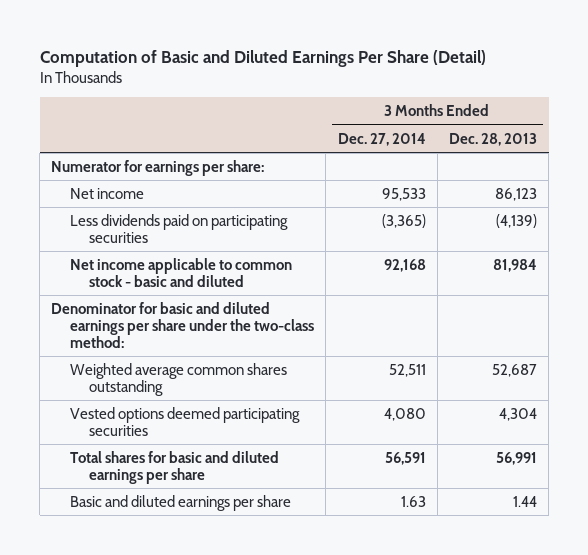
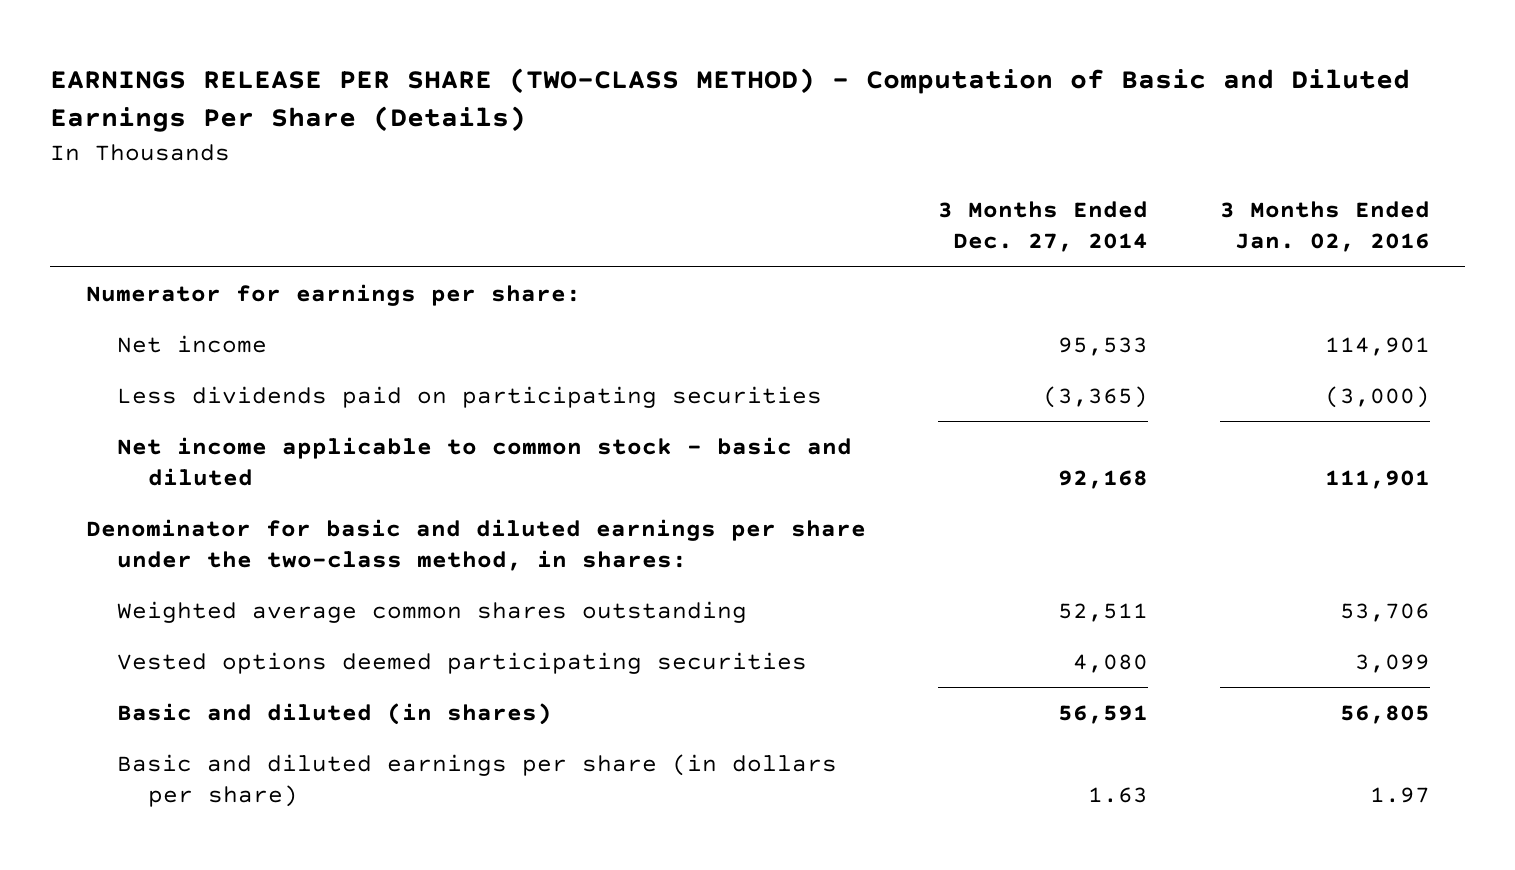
[39,49,486,67] Computation of Basic and Diluted Earnings Per Share (Detail) -> [49,68,1410,133] EARNINGS RELEASE PER SHARE (TWO-CLASS METHOD) - Computation of Basic and Diluted Earnings Per Share (Details)
[449,132,538,146] Dec. 28, 2013 -> none
none -> [1219,201,1430,253] 3 Months Ended Jan. 02, 2016
[51,301,315,348] Denominator for basic and diluted earnings per share under the two-class method: -> [85,518,866,571] Denominator for basic and diluted earnings per share under the two-class method, in shares:
[70,450,280,484] Total shares for basic and diluted earnings per share -> [116,702,552,725] Basic and diluted (in shares)
[70,494,292,511] Basic and diluted earnings per share -> [116,753,837,807] Basic and diluted earnings per share (in dollars per share)

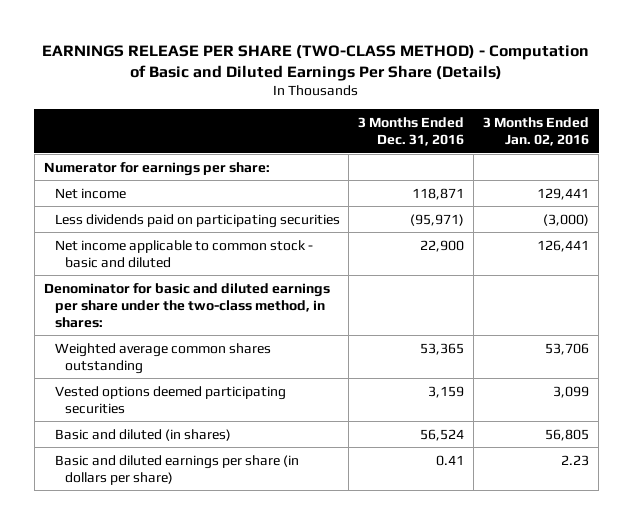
[937,201,1148,253] 3 Months Ended Dec. 27, 2014 -> none
none -> [358,116,465,146] 3 Months Ended Dec. 31, 2016
[1324,336,1430,356] 114,901 -> [537,187,590,200] 129,441
[1324,469,1430,489] 111,901 -> [537,239,590,252] 126,441
[1369,786,1430,803] 1.97 -> [561,454,590,466] 2.23

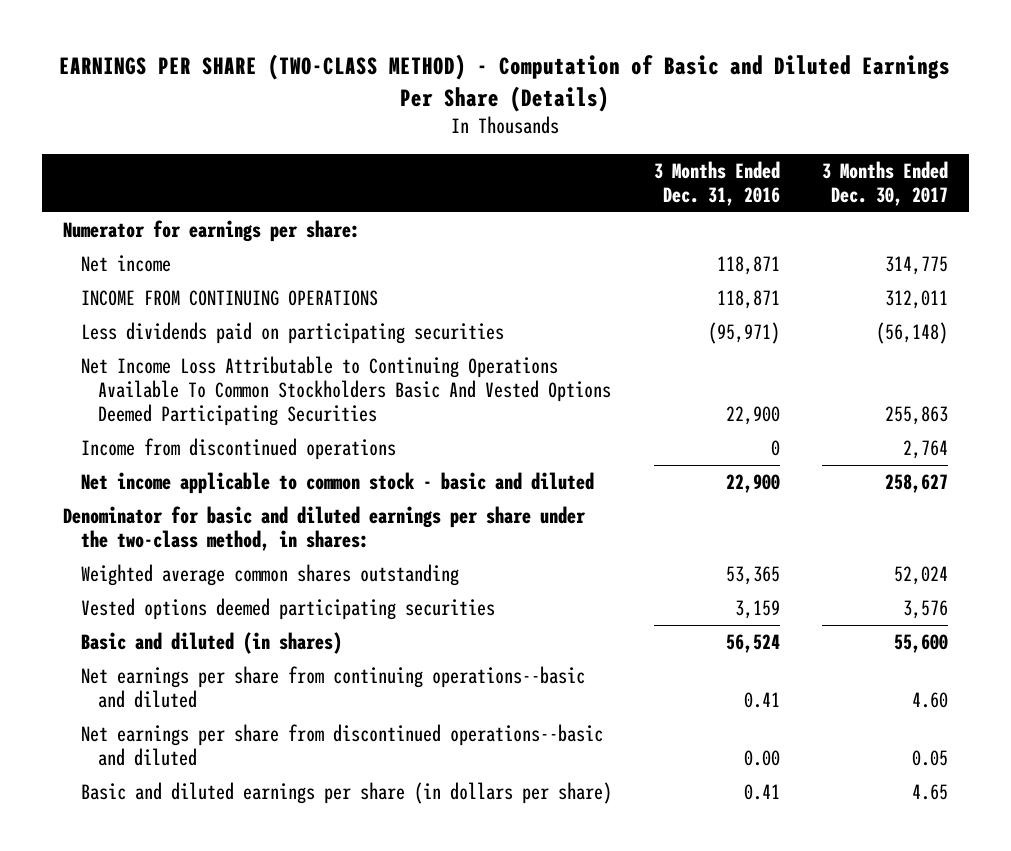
[42,44,590,81] EARNINGS RELEASE PER SHARE (TWO-CLASS METHOD) - Computation of Basic and Diluted Earnings Per Share (Details) -> [59,53,951,112] EARNINGS PER SHARE (TWO-CLASS METHOD) - Computation of Basic and Diluted Earnings Per Share (Details)
[483,116,590,146] 3 Months Ended Jan. 02, 2016 -> none
none -> [821,161,948,207] 3 Months Ended Dec. 30, 2017
none -> [80,290,378,307] INCOME FROM CONTINUING OPERATIONS
none -> [80,356,612,427] Net Income Loss Attributable to Continuing Operations Available To Common Stockholders Basic And Vested Options Deemed Participating Securities
none -> [80,438,396,461] Income from discontinued operations
none -> [80,666,585,709] Net earnings per share from continuing operations--basic and diluted
none -> [80,724,603,767] Net earnings per share from discontinued operations--basic and diluted

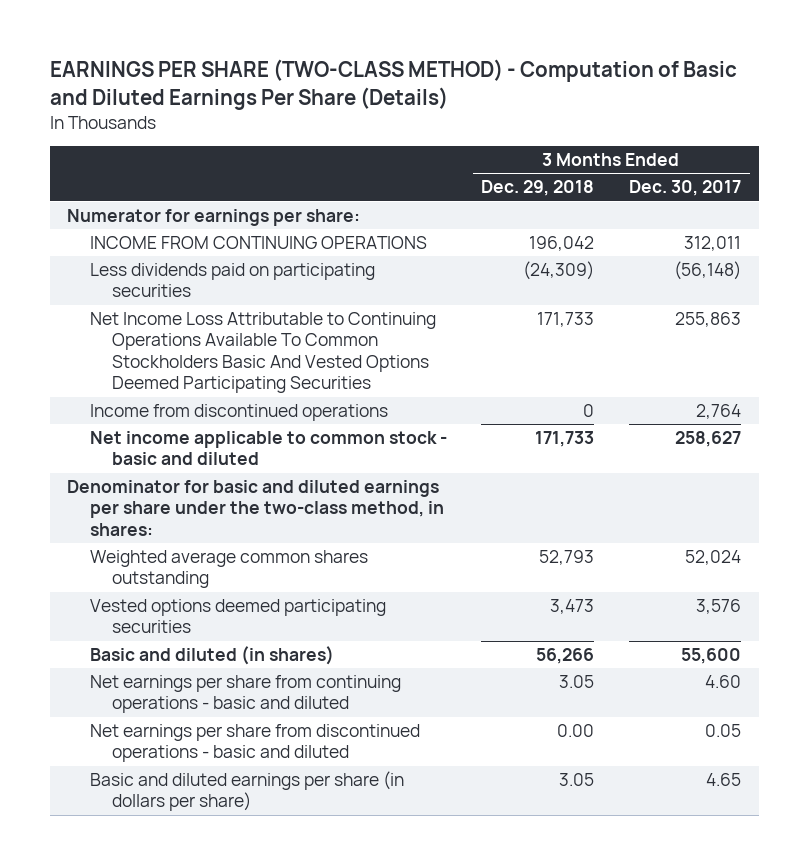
[653,161,780,207] 3 Months Ended Dec. 31, 2016 -> none
none -> [481,180,595,197] Dec. 29, 2018
[80,255,171,273] Net income -> none
[80,666,585,709] Net earnings per share from continuing operations--basic and diluted -> [89,675,401,714] Net earnings per share from continuing operations - basic and diluted
[80,724,603,767] Net earnings per share from discontinued operations--basic and diluted -> [89,724,420,763] Net earnings per share from discontinued operations - basic and diluted

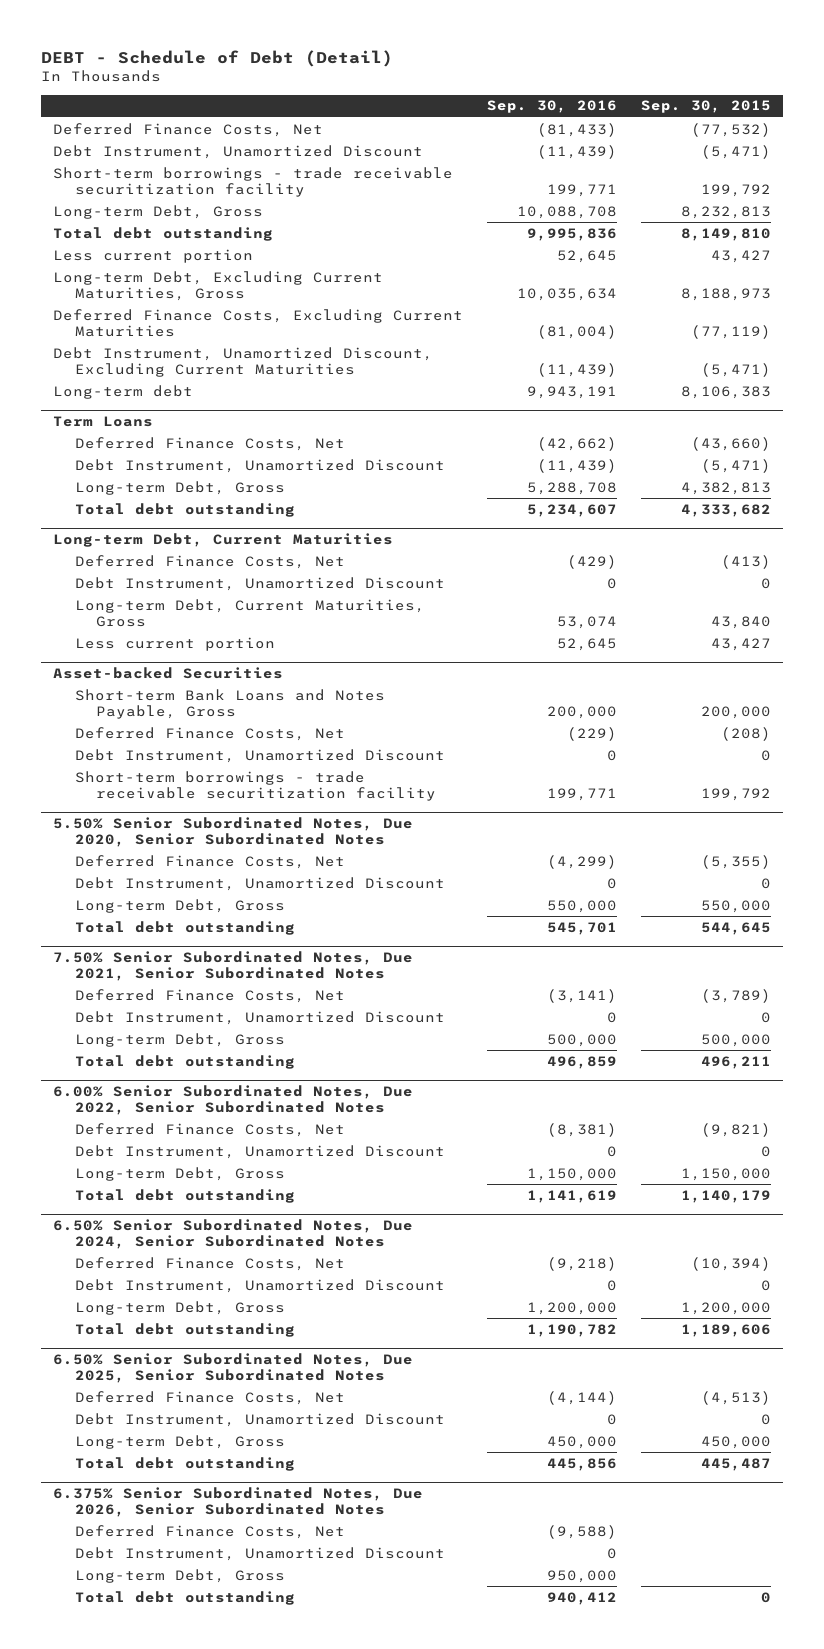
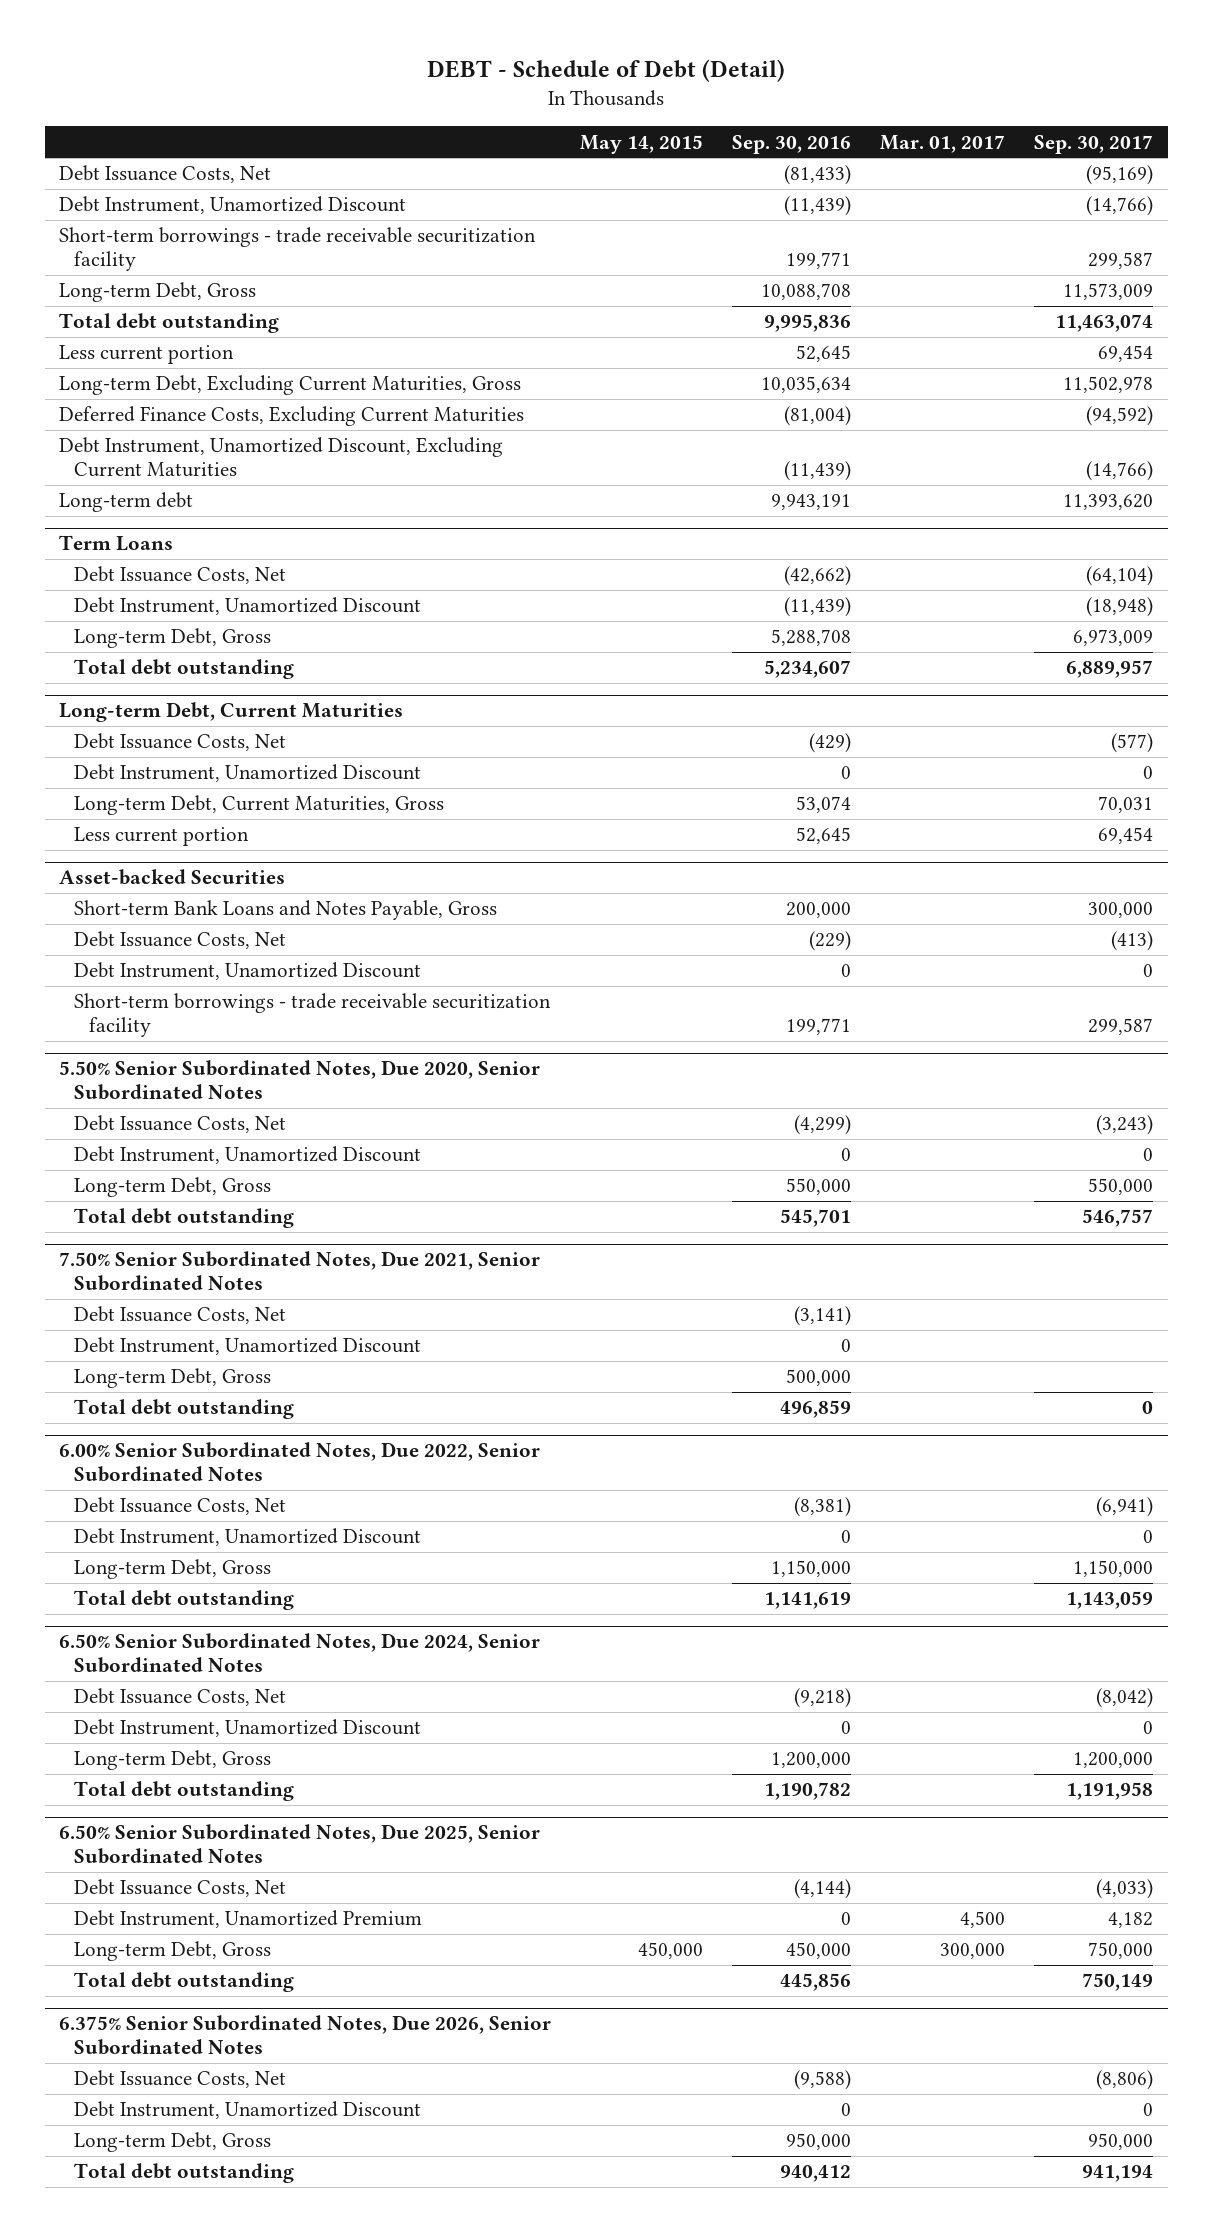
[640,100,771,114] Sep. 30, 2015 -> none
none -> [580,134,704,154] May 14, 2015
none -> [880,134,1006,153] Mar. 01, 2017
none -> [1034,134,1154,154] Sep. 30, 2017
[53,122,324,137] Deferred Finance Costs, Net -> [59,165,272,184] Debt Issuance Costs, Net
[74,436,345,451] Deferred Finance Costs, Net -> [73,566,286,585] Debt Issuance Costs, Net
[74,554,345,569] Deferred Finance Costs, Net -> [73,733,286,752] Debt Issuance Costs, Net
[74,726,345,741] Deferred Finance Costs, Net -> [73,931,286,950] Debt Issuance Costs, Net
[74,854,345,869] Deferred Finance Costs, Net -> [73,1115,286,1134] Debt Issuance Costs, Net
[74,988,345,1003] Deferred Finance Costs, Net -> [73,1306,286,1325] Debt Issuance Costs, Net
[74,1122,345,1137] Deferred Finance Costs, Net -> [73,1497,286,1516] Debt Issuance Costs, Net
[74,1256,345,1271] Deferred Finance Costs, Net -> [73,1688,286,1707] Debt Issuance Costs, Net
[74,1390,345,1405] Deferred Finance Costs, Net -> [73,1879,286,1898] Debt Issuance Costs, Net
[74,1412,445,1427] Debt Instrument, Unamortized Discount -> [73,1910,422,1929] Debt Instrument, Unamortized Premium
[74,1524,345,1539] Deferred Finance Costs, Net -> [73,2070,286,2089] Debt Issuance Costs, Net

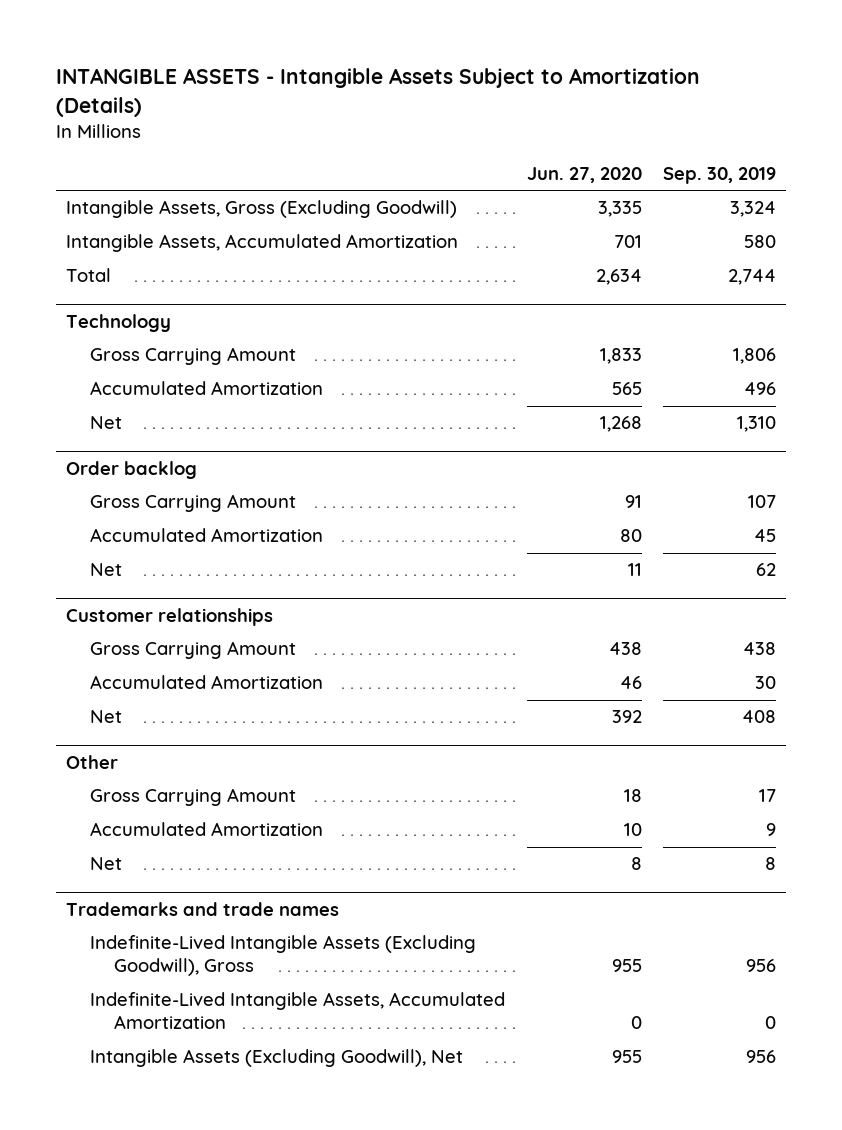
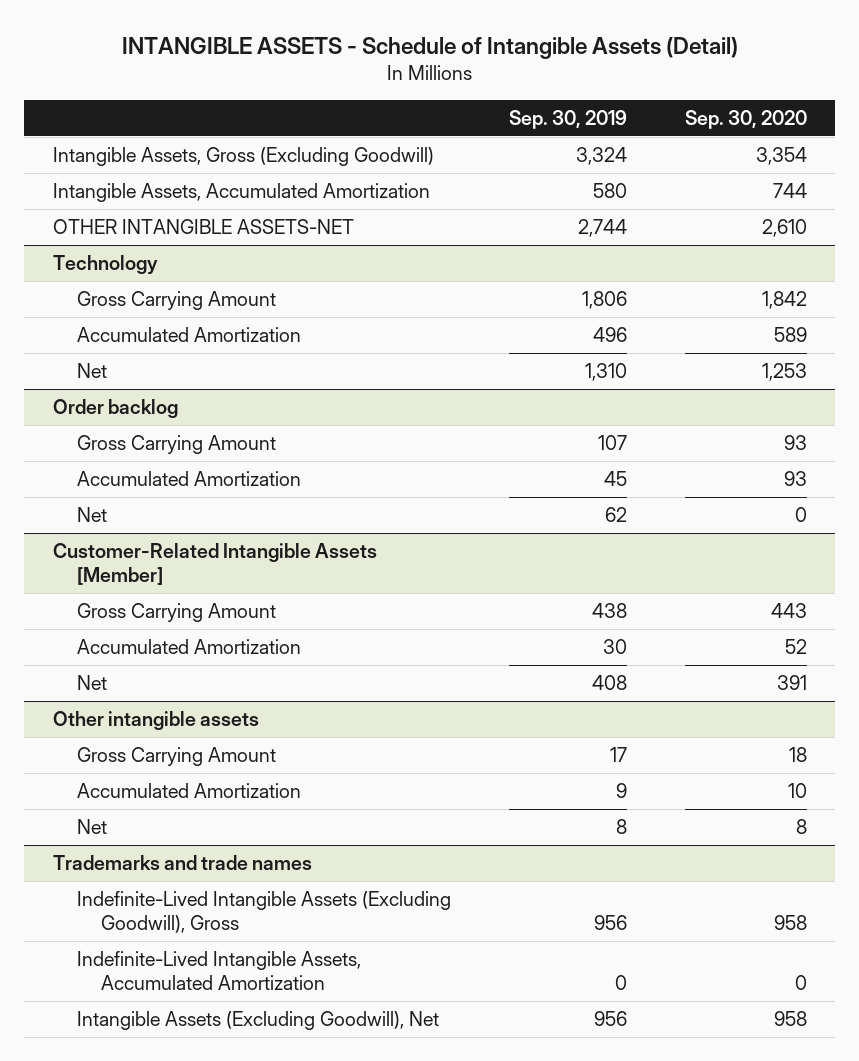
[55,68,700,117] INTANGIBLE ASSETS - Intangible Assets Subject to Amortization (Details) -> [121,36,738,59] INTANGIBLE ASSETS - Schedule of Intangible Assets (Detail)
[526,166,642,183] Jun. 27, 2020 -> none
none -> [684,109,807,129] Sep. 30, 2020
[66,268,112,283] Total -> [52,219,354,235] OTHER INTANGIBLE ASSETS-NET
[66,607,274,626] Customer relationships -> [52,543,377,586] Customer-Related Intangible Assets [Member]
[66,754,119,769] Other -> [52,711,259,731] Other intangible assets

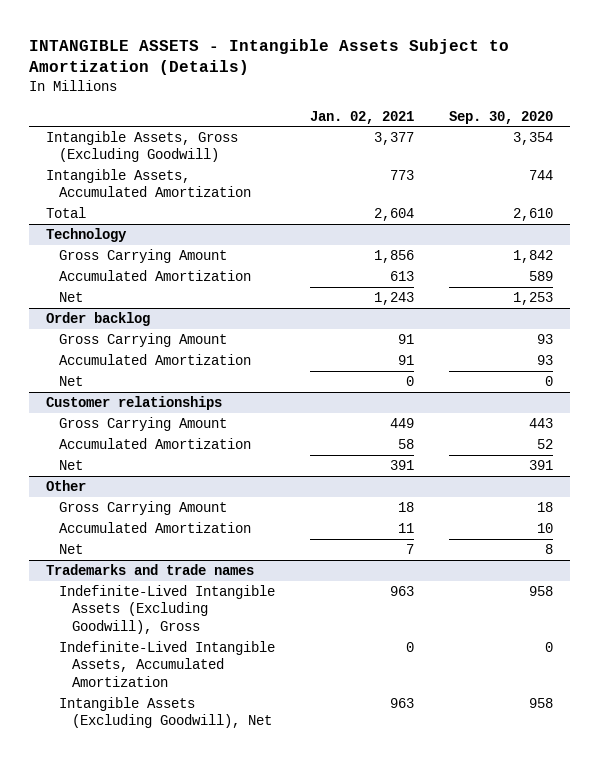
[121,36,738,59] INTANGIBLE ASSETS - Schedule of Intangible Assets (Detail) -> [28,38,509,76] INTANGIBLE ASSETS - Intangible Assets Subject to Amortization (Details)
[508,109,627,129] Sep. 30, 2019 -> none
none -> [309,110,414,124] Jan. 02, 2021
[52,219,354,235] OTHER INTANGIBLE ASSETS-NET -> [46,207,87,219] Total
[52,543,377,586] Customer-Related Intangible Assets [Member] -> [46,396,223,411] Customer relationships
[52,711,259,731] Other intangible assets -> [46,480,87,492] Other

